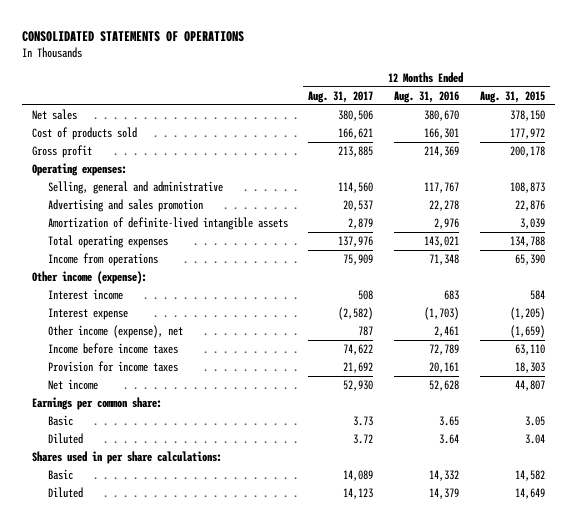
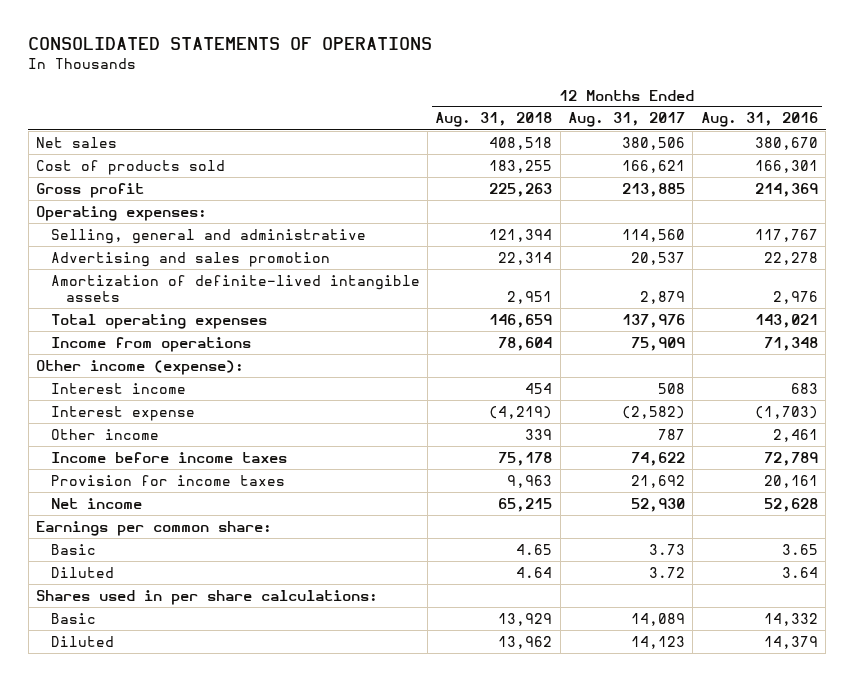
[479,90,545,103] Aug. 31, 2015 -> none
none -> [435,112,553,128] Aug. 31, 2018
[47,325,183,339] Other income (expense), net -> [50,428,159,440] Other income

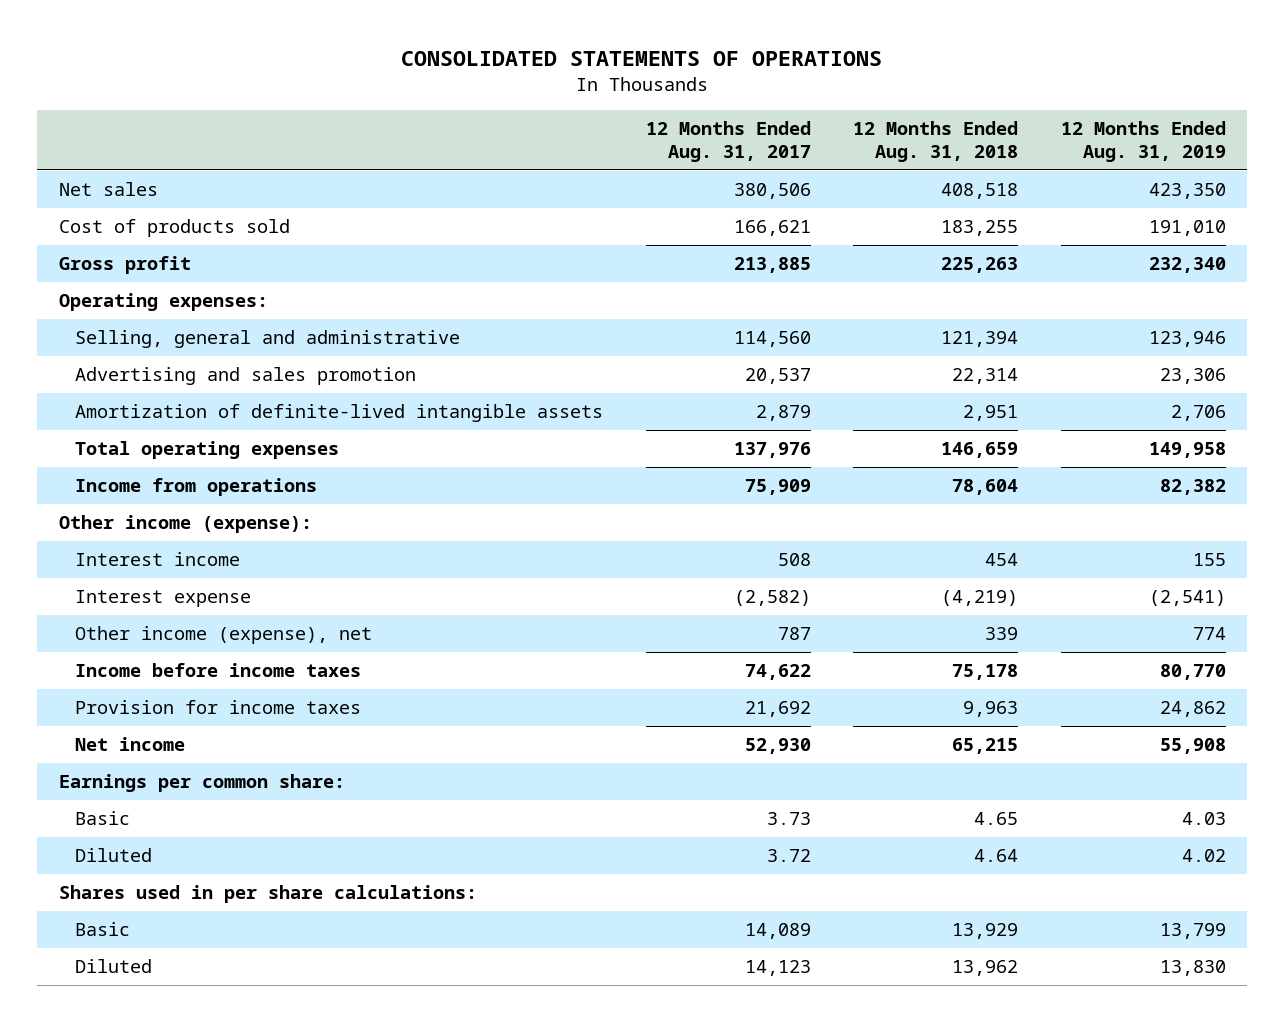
[700,112,818,128] Aug. 31, 2016 -> none
none -> [1060,120,1226,163] 12 Months Ended Aug. 31, 2019
[50,428,159,440] Other income -> [75,626,373,645] Other income (expense), net

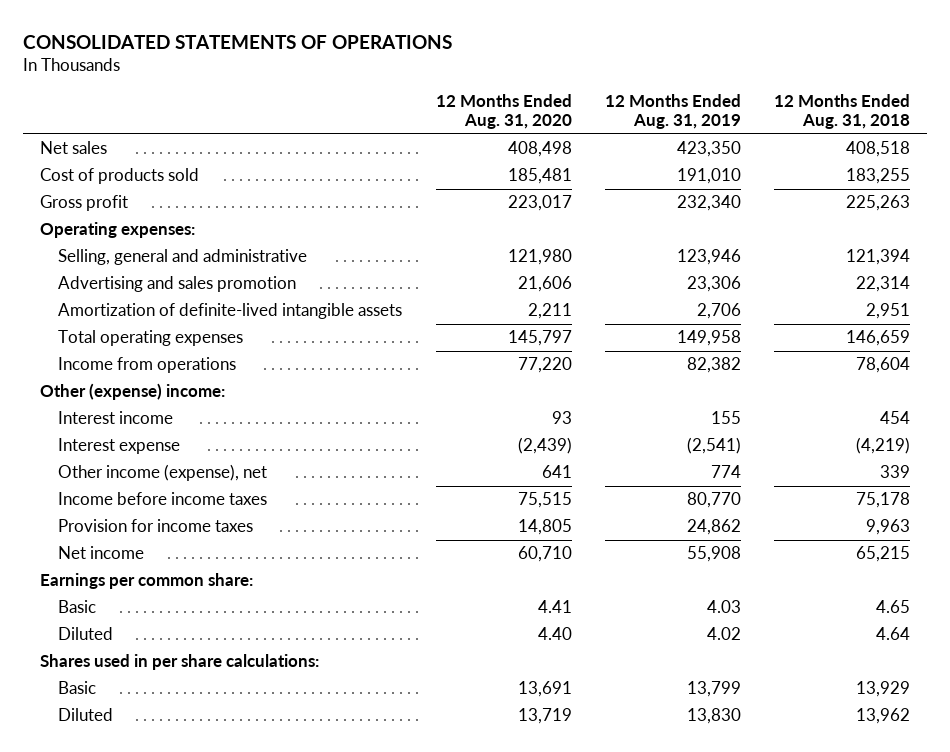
[645,120,811,163] 12 Months Ended Aug. 31, 2017 -> none
none -> [435,94,572,130] 12 Months Ended Aug. 31, 2020
[58,515,312,534] Other income (expense): -> [39,383,225,401] Other (expense) income:

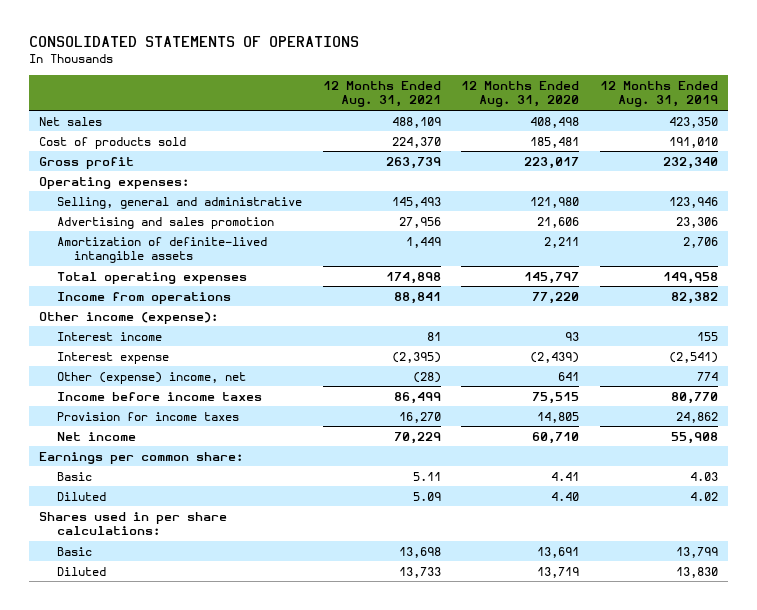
[774,94,911,130] 12 Months Ended Aug. 31, 2018 -> none
none -> [322,80,441,108] 12 Months Ended Aug. 31, 2021
[39,383,225,401] Other (expense) income: -> [39,311,219,324] Other income (expense):
[58,464,268,482] Other income (expense), net -> [56,371,246,384] Other (expense) income, net

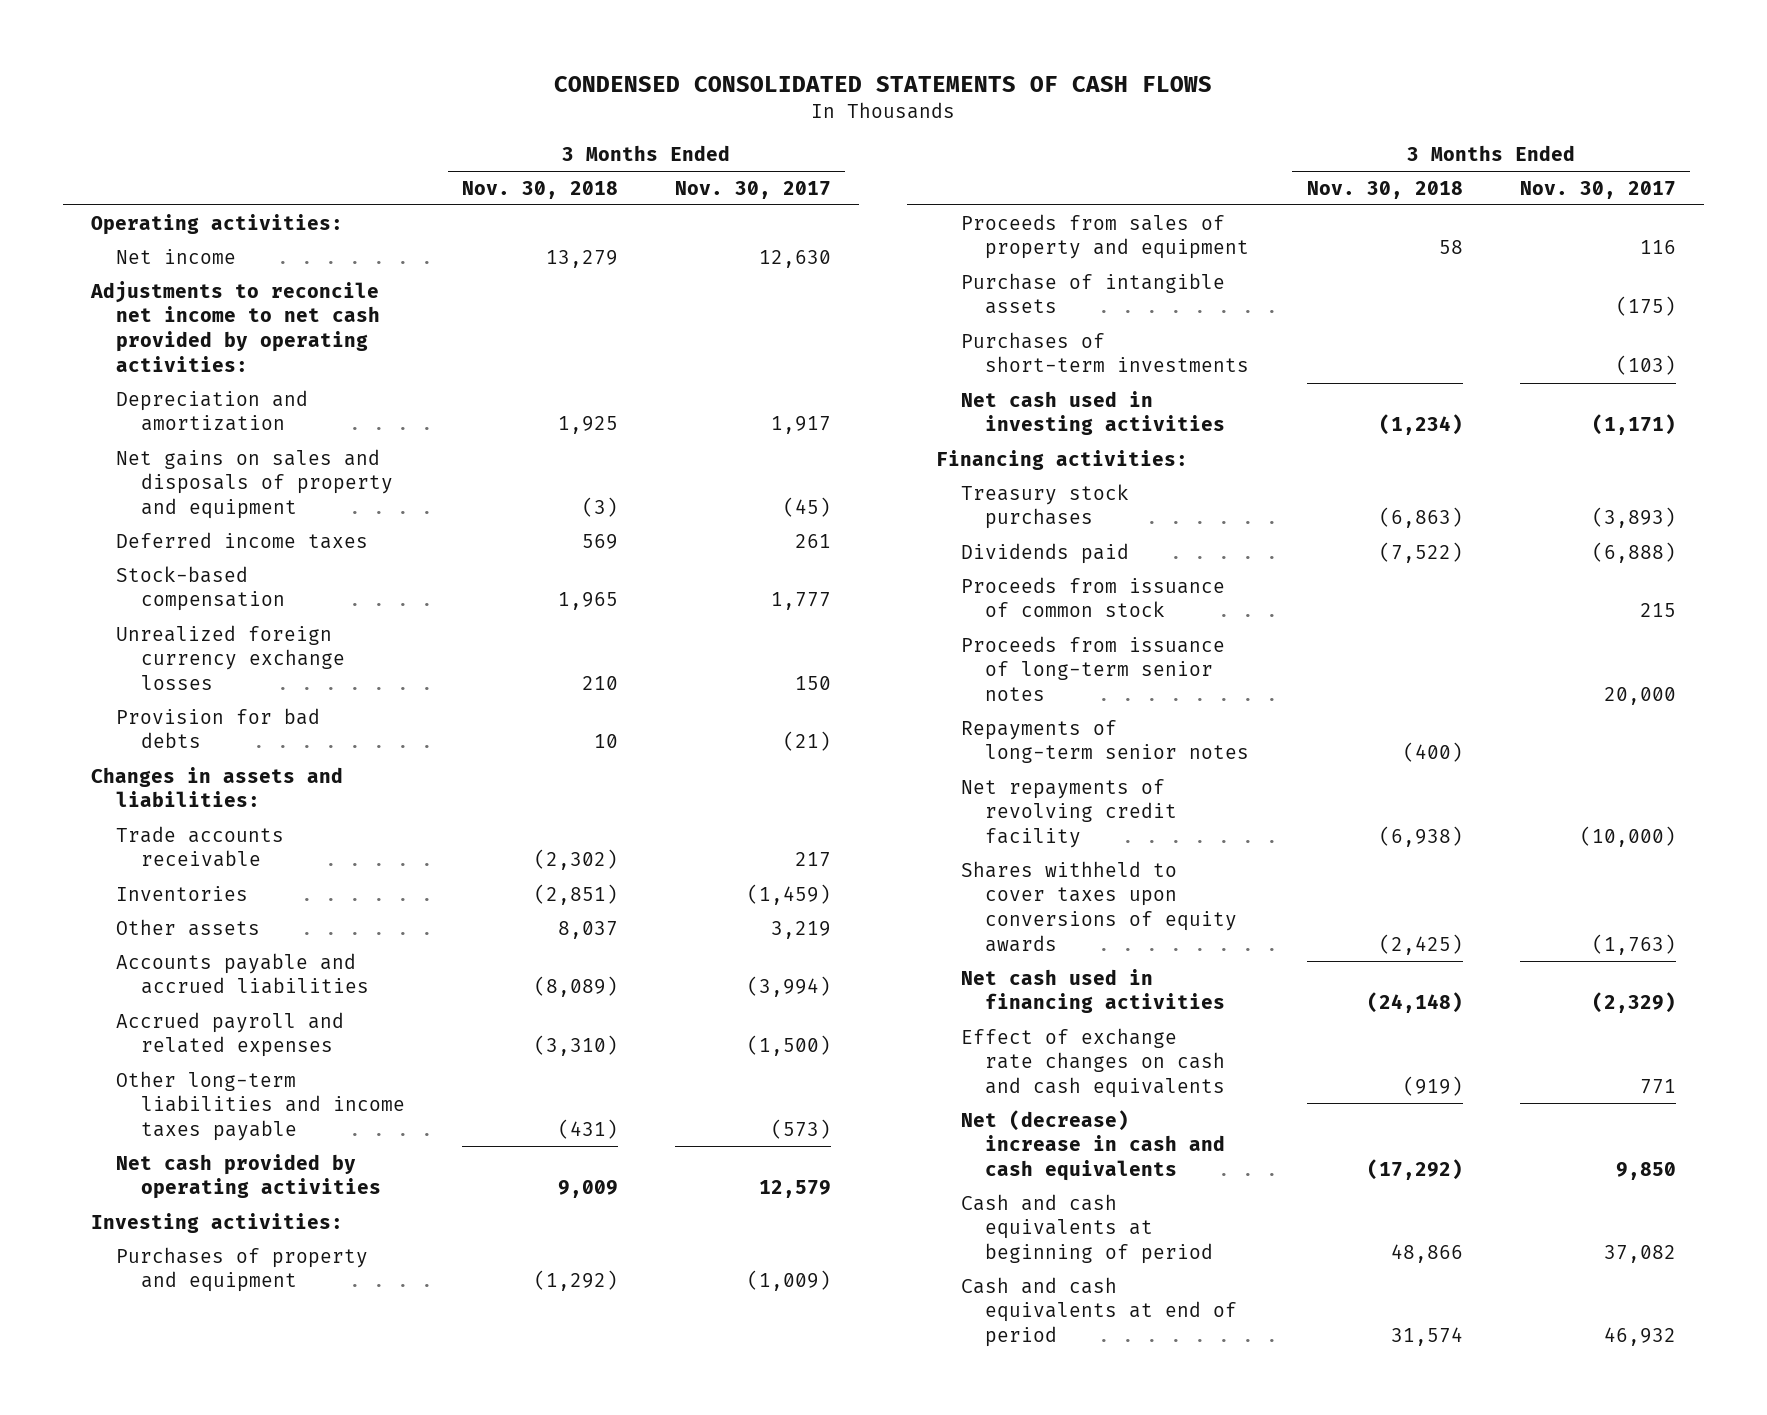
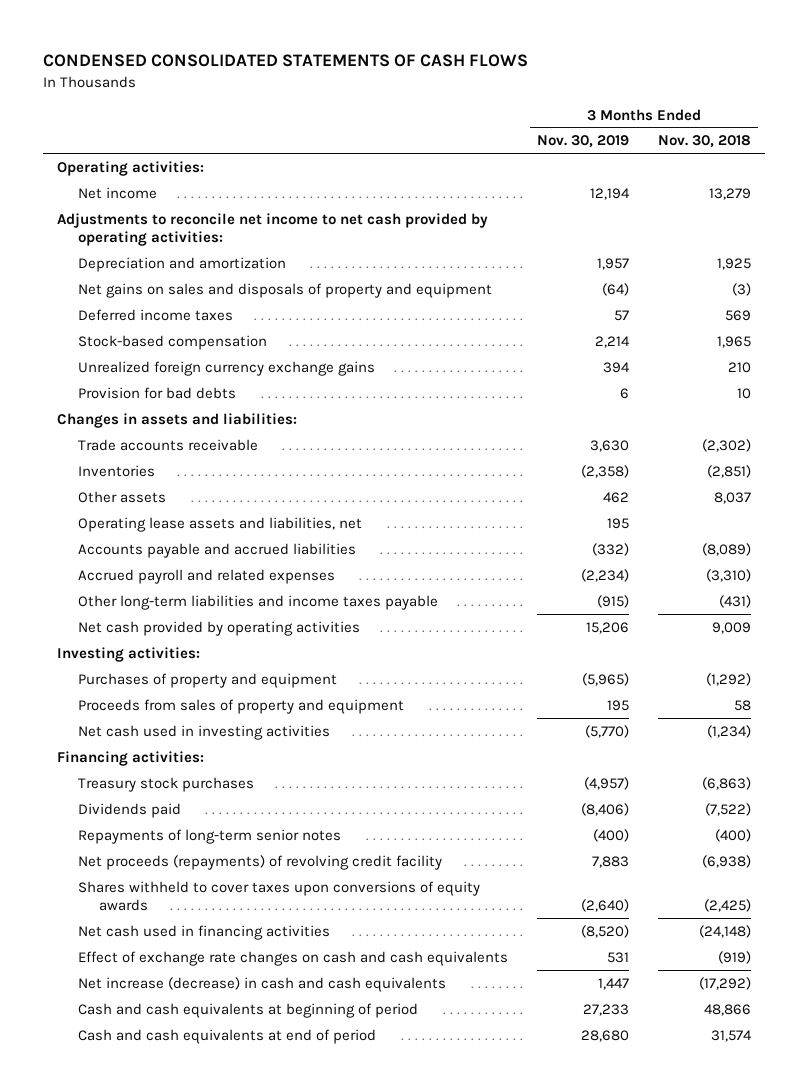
[674,180,831,199] Nov. 30, 2017 -> none
none -> [537,135,630,149] Nov. 30, 2019
[115,624,345,691] Unrealized foreign currency exchange losses -> [78,360,376,376] Unrealized foreign currency exchange gains
none -> [78,516,363,532] Operating lease assets and liabilities, net
[960,272,1225,315] Purchase of intangible assets -> none
[960,331,1250,373] Purchases of short-term investments -> none
[960,576,1225,618] Proceeds from issuance of common stock -> none
[960,635,1225,702] Proceeds from issuance of long-term senior notes -> none
[960,778,1178,849] Net repayments of revolving credit facility -> [78,854,443,870] Net proceeds (repayments) of revolving credit facility
[960,1109,1226,1182] Net (decrease) increase in cash and cash equivalents -> [78,976,447,992] Net increase (decrease) in cash and cash equivalents

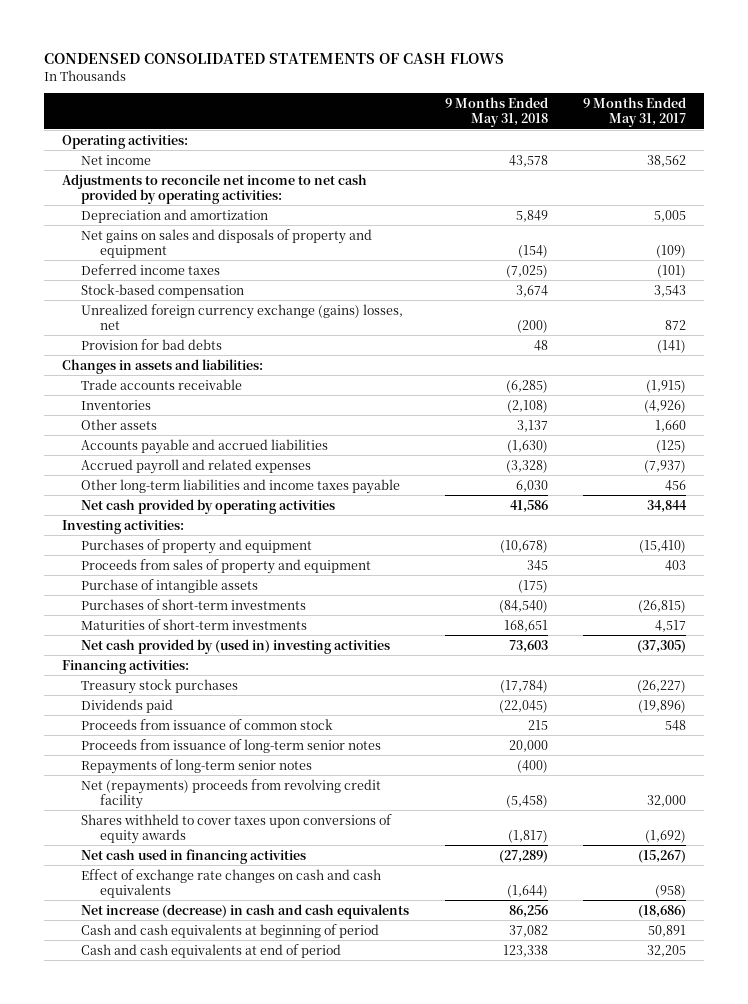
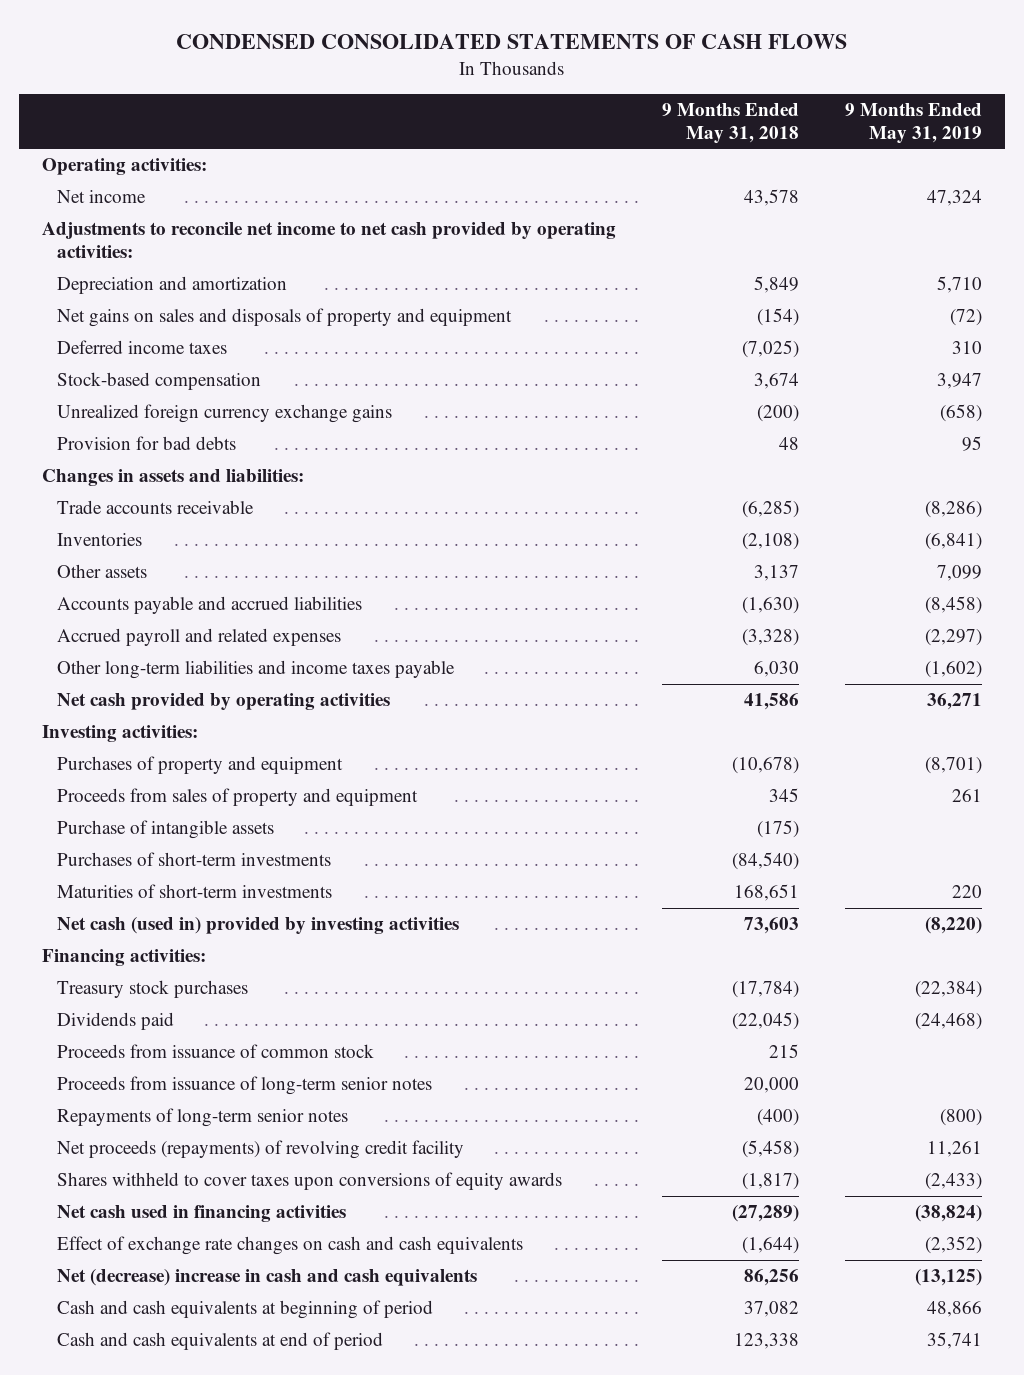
[583,97,687,128] 9 Months Ended May 31, 2017 -> none
none -> [844,102,982,143] 9 Months Ended May 31, 2019
[80,303,403,331] Unrealized foreign currency exchange (gains) losses, net -> [57,404,393,424] Unrealized foreign currency exchange gains
[80,638,390,654] Net cash provided by (used in) investing activities -> [57,917,460,935] Net cash (used in) provided by investing activities
[80,778,381,810] Net (repayments) proceeds from revolving credit facility -> [57,1140,465,1160] Net proceeds (repayments) of revolving credit facility
[80,903,409,919] Net increase (decrease) in cash and cash equivalents -> [57,1269,478,1287] Net (decrease) increase in cash and cash equivalents

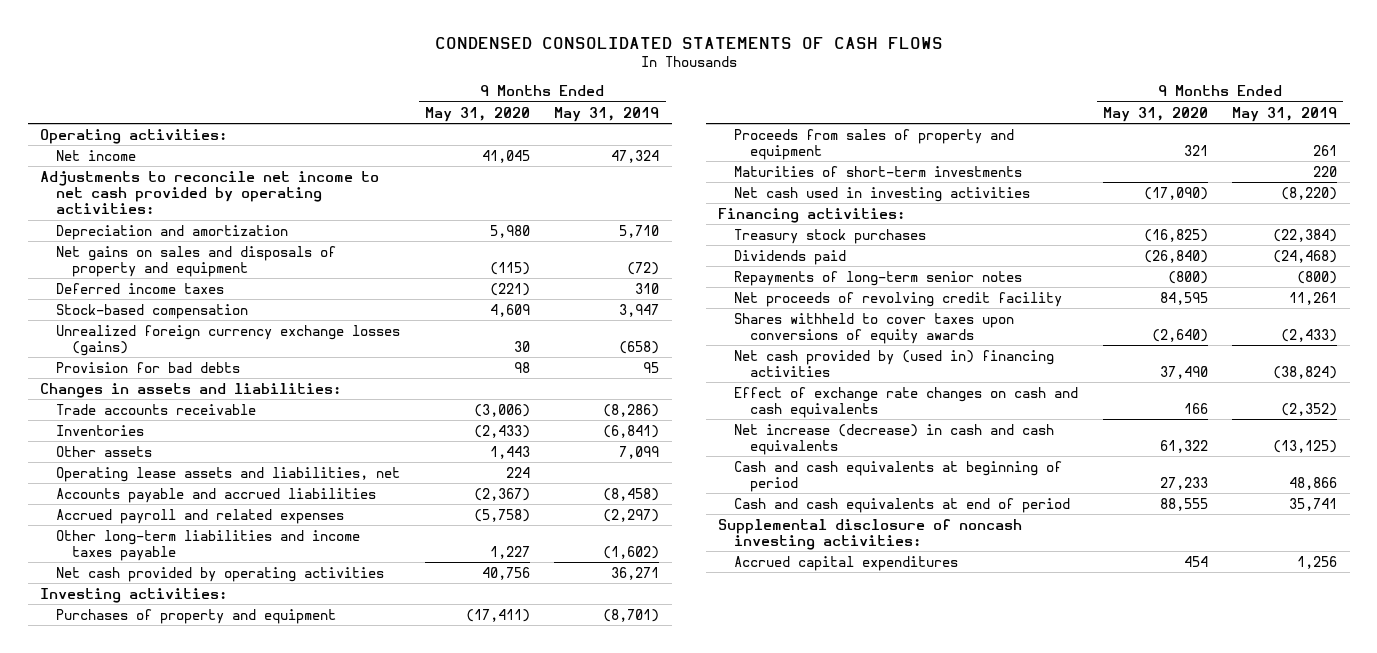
[661,102,799,143] 9 Months Ended May 31, 2018 -> none
none -> [424,106,530,122] May 31, 2020
[57,404,393,424] Unrealized foreign currency exchange gains -> [56,324,401,356] Unrealized foreign currency exchange losses (gains)
none -> [56,466,401,482] Operating lease assets and liabilities, net
[57,820,275,840] Purchase of intangible assets -> none
[57,852,332,867] Purchases of short-term investments -> none
[57,917,460,935] Net cash (used in) provided by investing activities -> [734,186,1031,202] Net cash used in investing activities
[57,1044,375,1059] Proceeds from issuance of common stock -> none
[57,1076,433,1096] Proceeds from issuance of long-term senior notes -> none
[57,1140,465,1160] Net proceeds (repayments) of revolving credit facility -> [734,291,1063,307] Net proceeds of revolving credit facility
[57,1205,347,1223] Net cash used in financing activities -> [734,349,1055,377] Net cash provided by (used in) financing activities
[57,1269,478,1287] Net (decrease) increase in cash and cash equivalents -> [734,423,1055,455] Net increase (decrease) in cash and cash equivalents
none -> [717,518,1022,550] Supplemental disclosure of noncash investing activities:
none -> [734,555,959,571] Accrued capital expenditures

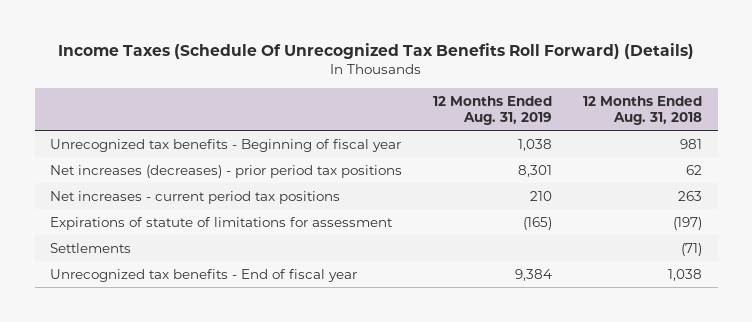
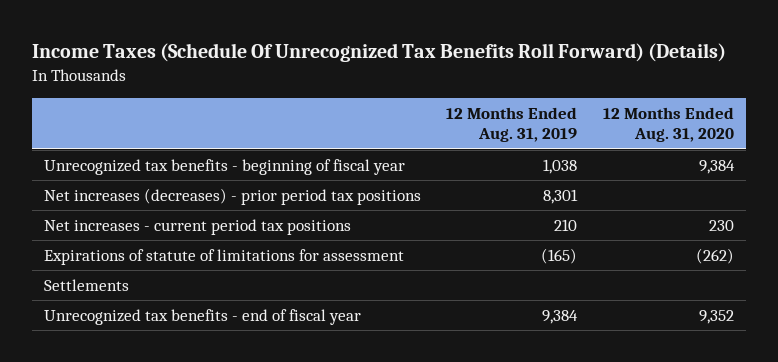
[583,95,703,125] 12 Months Ended Aug. 31, 2018 -> none
none -> [602,107,734,143] 12 Months Ended Aug. 31, 2020
[50,138,402,152] Unrecognized tax benefits - Beginning of fiscal year -> [44,159,406,176] Unrecognized tax benefits - beginning of fiscal year
[50,268,358,282] Unrecognized tax benefits - End of fiscal year -> [44,309,362,326] Unrecognized tax benefits - end of fiscal year

